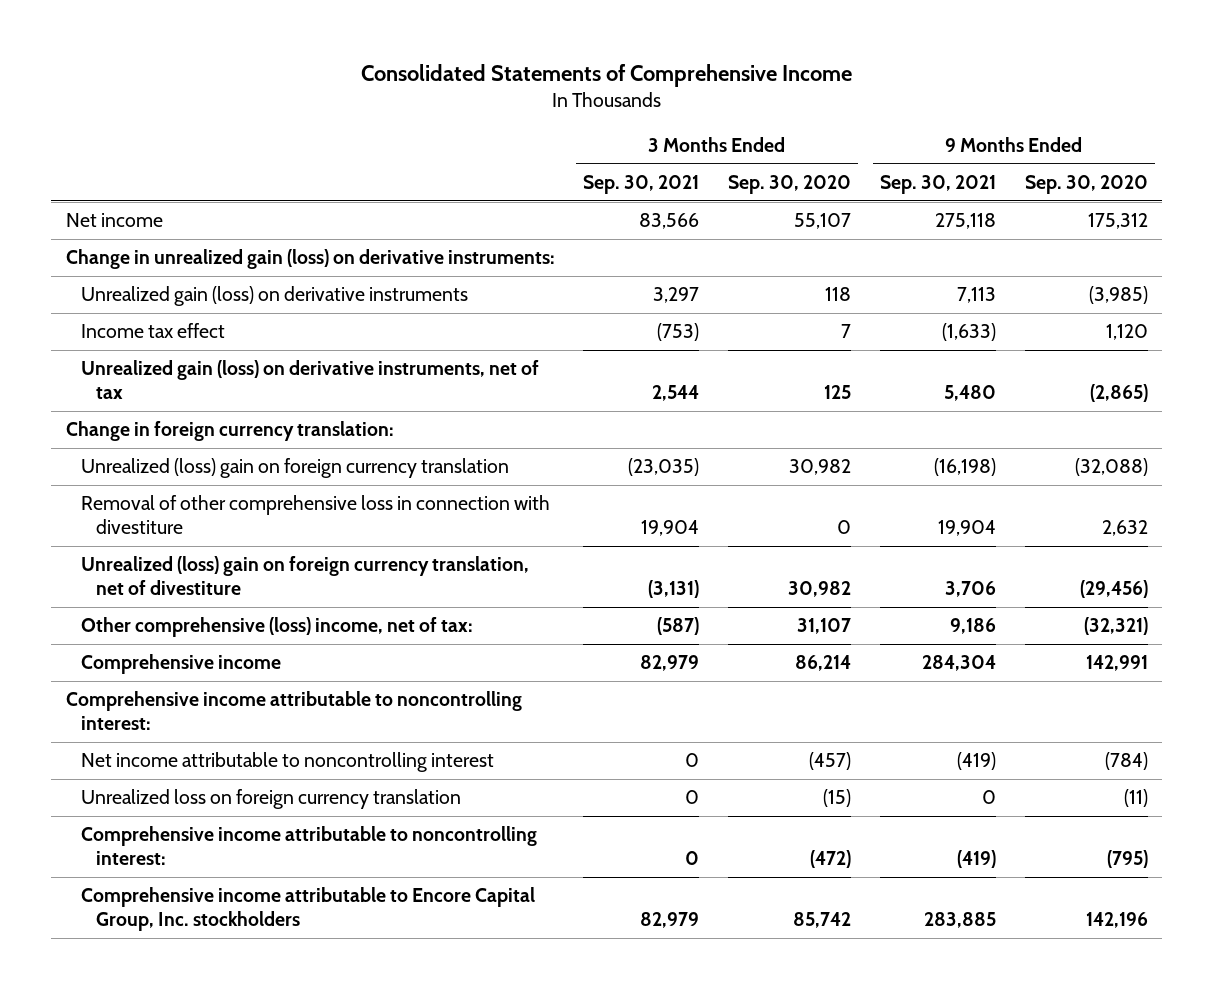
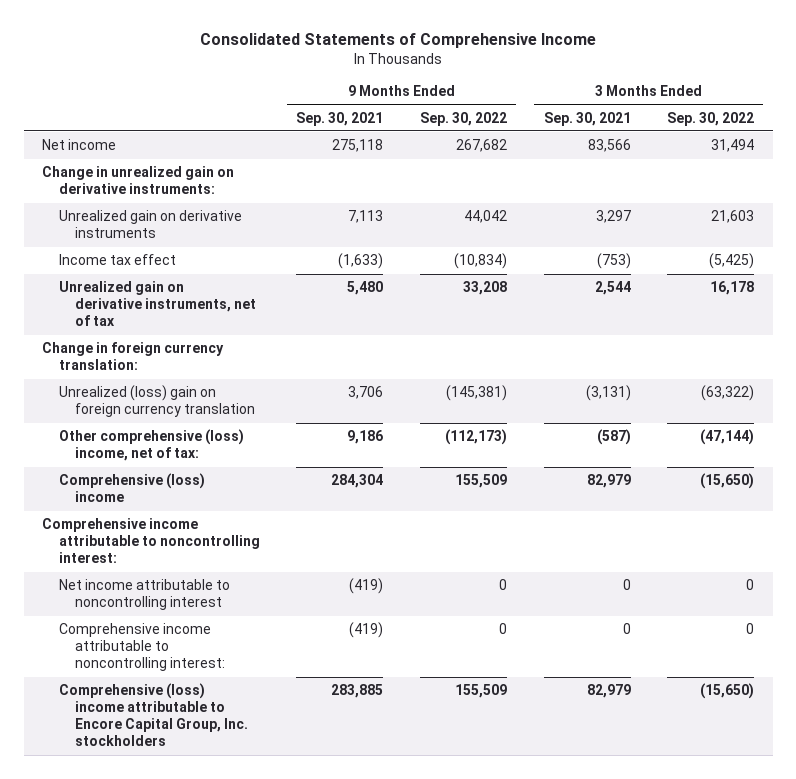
[728,174,852,194] Sep. 30, 2020 -> none
[1024,174,1148,194] Sep. 30, 2020 -> none
none -> [419,111,507,126] Sep. 30, 2022
none -> [667,111,755,126] Sep. 30, 2022
[65,249,555,270] Change in unrealized gain (loss) on derivative instruments: -> [41,166,234,195] Change in unrealized gain on derivative instruments:
[80,286,468,307] Unrealized gain (loss) on derivative instruments -> [58,210,242,239] Unrealized gain on derivative instruments
[80,360,539,400] Unrealized gain (loss) on derivative instruments, net of tax -> [58,281,257,327] Unrealized gain on derivative instruments, net of tax
[80,495,550,535] Removal of other comprehensive loss in connection with divestiture -> none
[80,556,529,596] Unrealized (loss) gain on foreign currency translation, net of divestiture -> none
[628,458,700,477] (23,035) -> [585,385,631,402] (3,131)
[934,458,997,477] (16,198) -> [348,386,384,400] 3,706
[80,654,281,675] Comprehensive income -> [58,473,205,503] Comprehensive (loss) income
[80,789,461,810] Unrealized loss on foreign currency translation -> none
[80,887,535,932] Comprehensive income attributable to Encore Capital Group, Inc. stockholders -> [58,683,249,747] Comprehensive (loss) income attributable to Encore Capital Group, Inc. stockholders

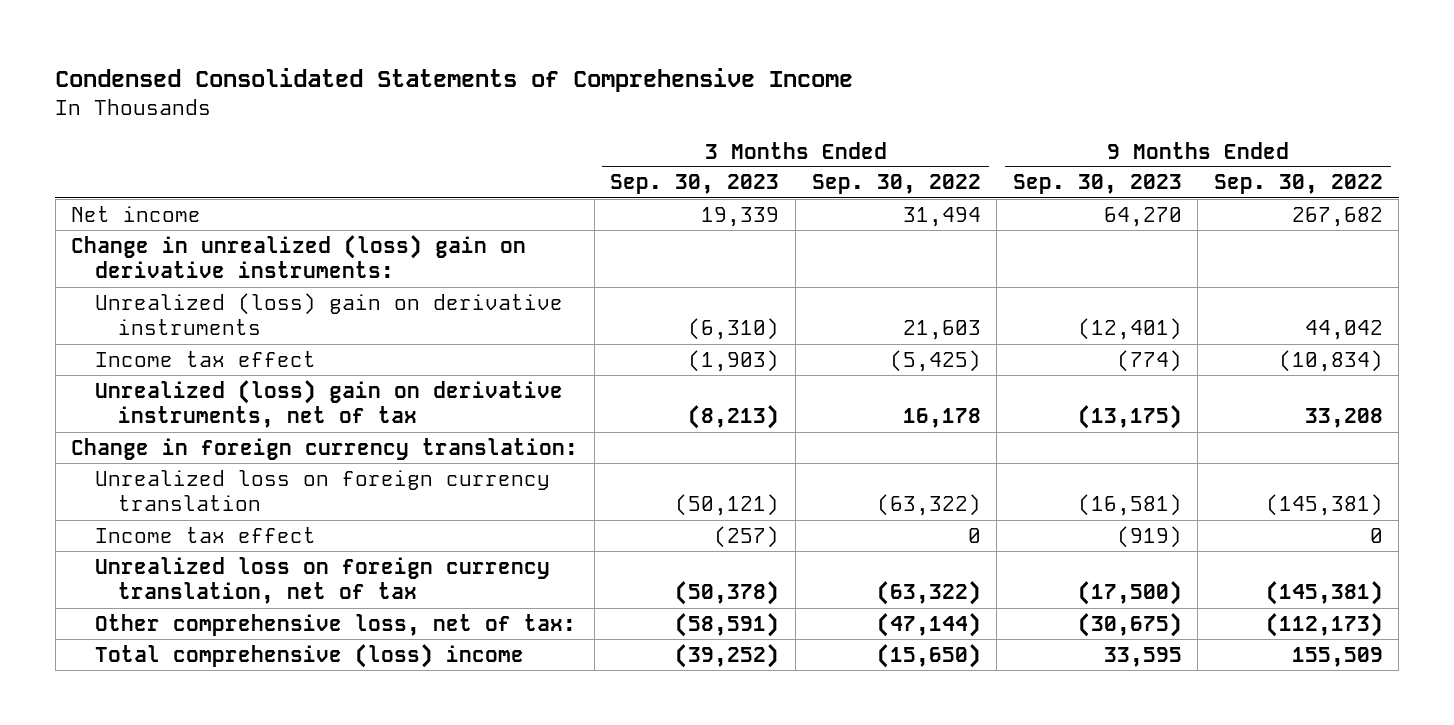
[200,33,597,49] Consolidated Statements of Comprehensive Income -> [55,68,854,93] Condensed Consolidated Statements of Comprehensive Income
[296,111,384,126] Sep. 30, 2021 -> none
[543,111,631,126] Sep. 30, 2021 -> none
none -> [610,174,780,195] Sep. 30, 2023
none -> [1012,174,1182,195] Sep. 30, 2023
[41,166,234,195] Change in unrealized gain on derivative instruments: -> [71,234,527,279] Change in unrealized (loss) gain on derivative instruments:
[58,210,242,239] Unrealized gain on derivative instruments -> [94,292,563,336] Unrealized (loss) gain on derivative instruments
[58,281,257,327] Unrealized gain on derivative instruments, net of tax -> [94,379,563,429] Unrealized (loss) gain on derivative instruments, net of tax
[58,473,205,503] Comprehensive (loss) income -> none
[41,518,260,564] Comprehensive income attributable to noncontrolling interest: -> none
[58,579,230,611] Net income attributable to noncontrolling interest -> none
[58,623,226,672] Comprehensive income attributable to noncontrolling interest: -> none
[58,385,256,418] Unrealized (loss) gain on foreign currency translation -> [94,469,550,512] Unrealized loss on foreign currency translation
none -> [94,526,316,543] Income tax effect
none -> [94,556,550,605] Unrealized loss on foreign currency translation, net of tax
[58,429,244,462] Other comprehensive (loss) income, net of tax: -> [94,613,576,636] Other comprehensive loss, net of tax:
[58,683,249,747] Comprehensive (loss) income attributable to Encore Capital Group, Inc. stockholders -> [94,643,524,668] Total comprehensive (loss) income

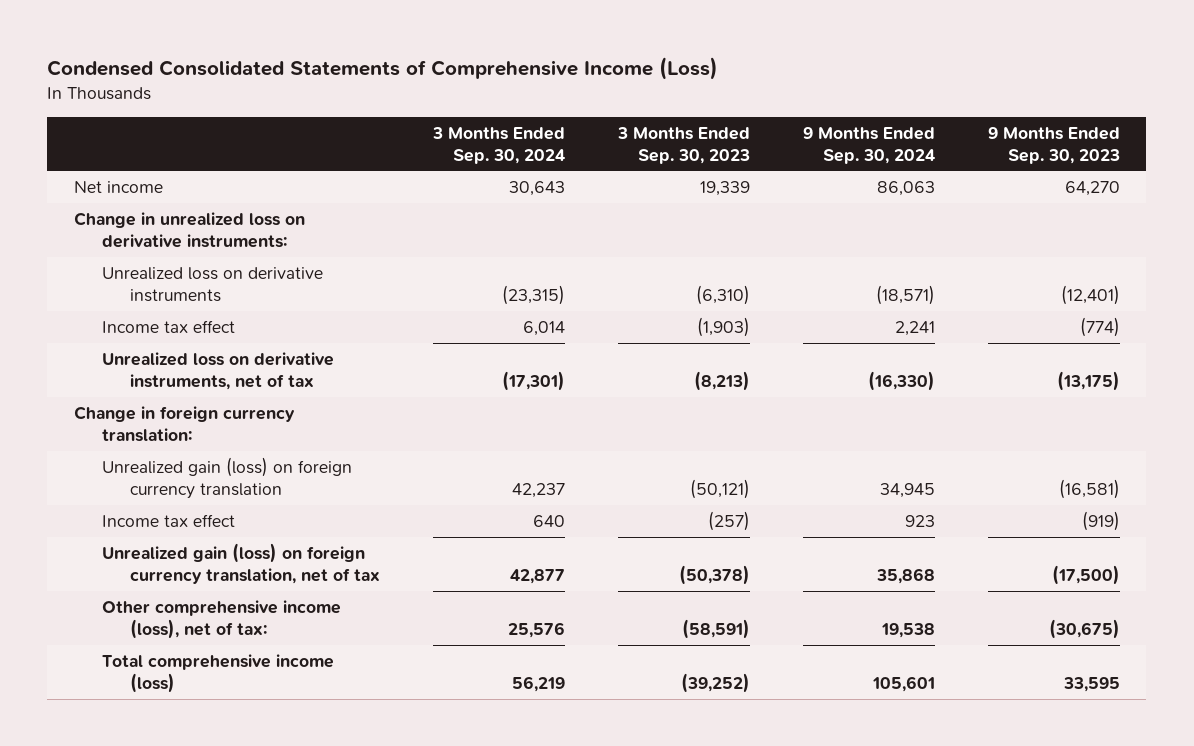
[55,68,854,93] Condensed Consolidated Statements of Comprehensive Income -> [47,56,719,80] Condensed Consolidated Statements of Comprehensive Income (Loss)
[811,174,981,195] Sep. 30, 2022 -> none
[1213,174,1383,195] Sep. 30, 2022 -> none
none -> [432,126,566,164] 3 Months Ended Sep. 30, 2024
none -> [802,126,935,164] 9 Months Ended Sep. 30, 2024
[71,234,527,279] Change in unrealized (loss) gain on derivative instruments: -> [73,211,305,248] Change in unrealized loss on derivative instruments:
[94,292,563,336] Unrealized (loss) gain on derivative instruments -> [102,266,324,302] Unrealized loss on derivative instruments
[94,379,563,429] Unrealized (loss) gain on derivative instruments, net of tax -> [102,351,335,390] Unrealized loss on derivative instruments, net of tax
[94,469,550,512] Unrealized loss on foreign currency translation -> [102,456,353,499] Unrealized gain (loss) on foreign currency translation
[94,556,550,605] Unrealized loss on foreign currency translation, net of tax -> [102,542,381,584] Unrealized gain (loss) on foreign currency translation, net of tax
[94,613,576,636] Other comprehensive loss, net of tax: -> [102,599,342,639] Other comprehensive income (loss), net of tax:
[94,643,524,668] Total comprehensive (loss) income -> [102,653,335,693] Total comprehensive income (loss)

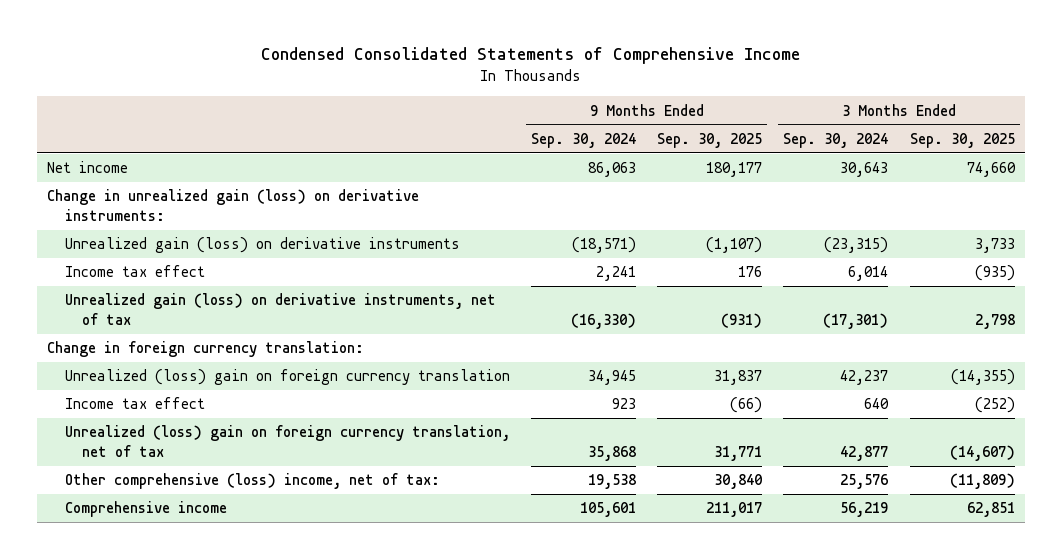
[47,56,719,80] Condensed Consolidated Statements of Comprehensive Income (Loss) -> [260,47,800,65] Condensed Consolidated Statements of Comprehensive Income
[617,126,751,164] 3 Months Ended Sep. 30, 2023 -> none
[987,126,1120,164] 9 Months Ended Sep. 30, 2023 -> none
none -> [657,132,763,148] Sep. 30, 2025
none -> [909,132,1015,148] Sep. 30, 2025
[73,211,305,248] Change in unrealized loss on derivative instruments: -> [47,189,420,221] Change in unrealized gain (loss) on derivative instruments:
[102,266,324,302] Unrealized loss on derivative instruments -> [64,237,460,254] Unrealized gain (loss) on derivative instruments
[102,351,335,390] Unrealized loss on derivative instruments, net of tax -> [64,293,496,325] Unrealized gain (loss) on derivative instruments, net of tax
[102,456,353,499] Unrealized gain (loss) on foreign currency translation -> [64,369,510,386] Unrealized (loss) gain on foreign currency translation
[102,542,381,584] Unrealized gain (loss) on foreign currency translation, net of tax -> [64,425,510,457] Unrealized (loss) gain on foreign currency translation, net of tax
[102,599,342,639] Other comprehensive income (loss), net of tax: -> [64,473,440,490] Other comprehensive (loss) income, net of tax:
[102,653,335,693] Total comprehensive income (loss) -> [64,501,227,518] Comprehensive income

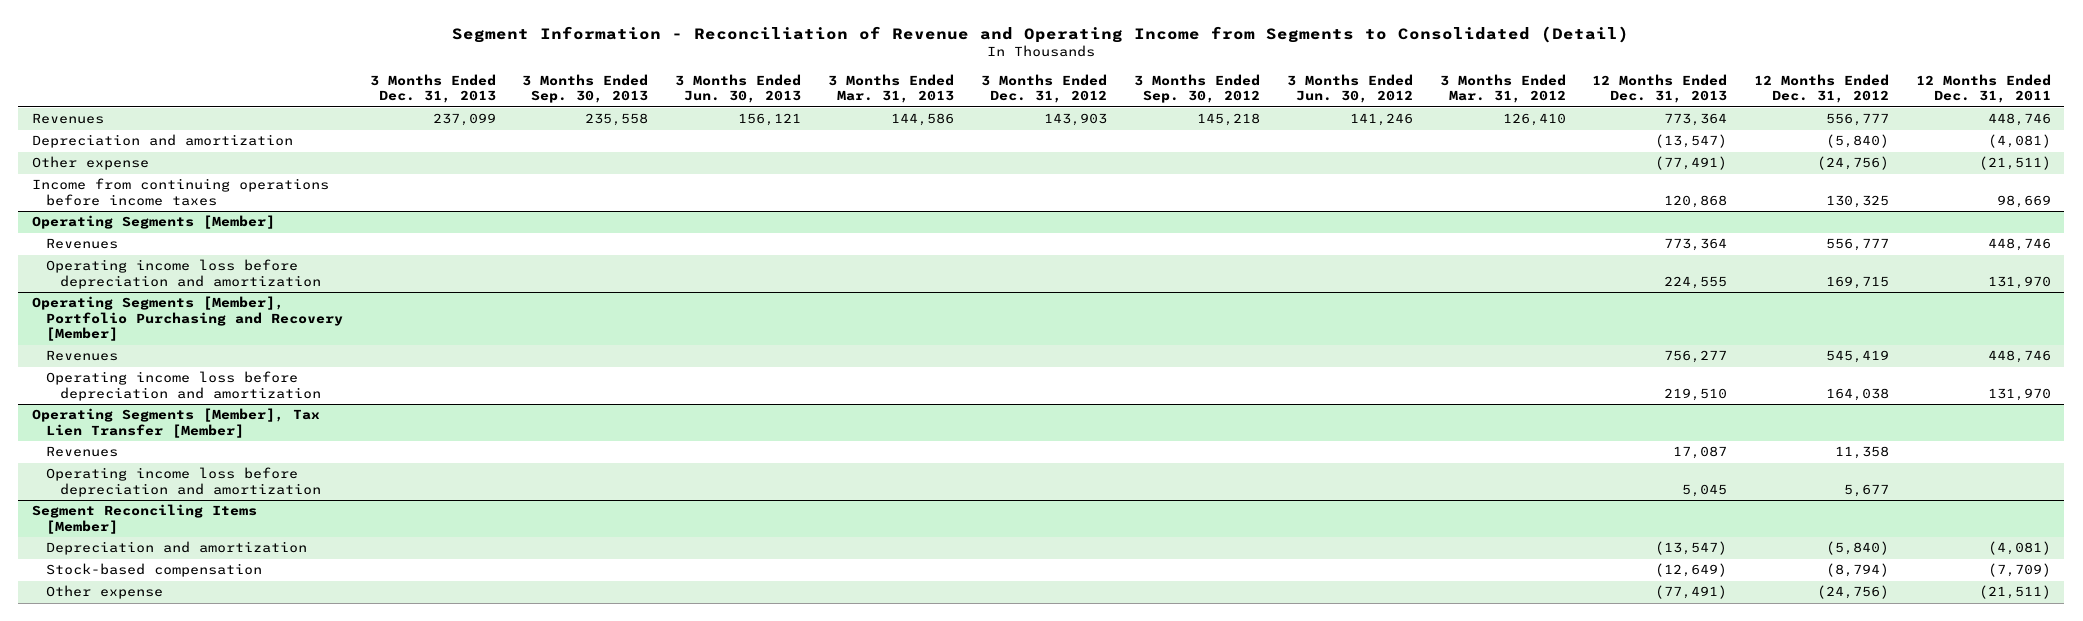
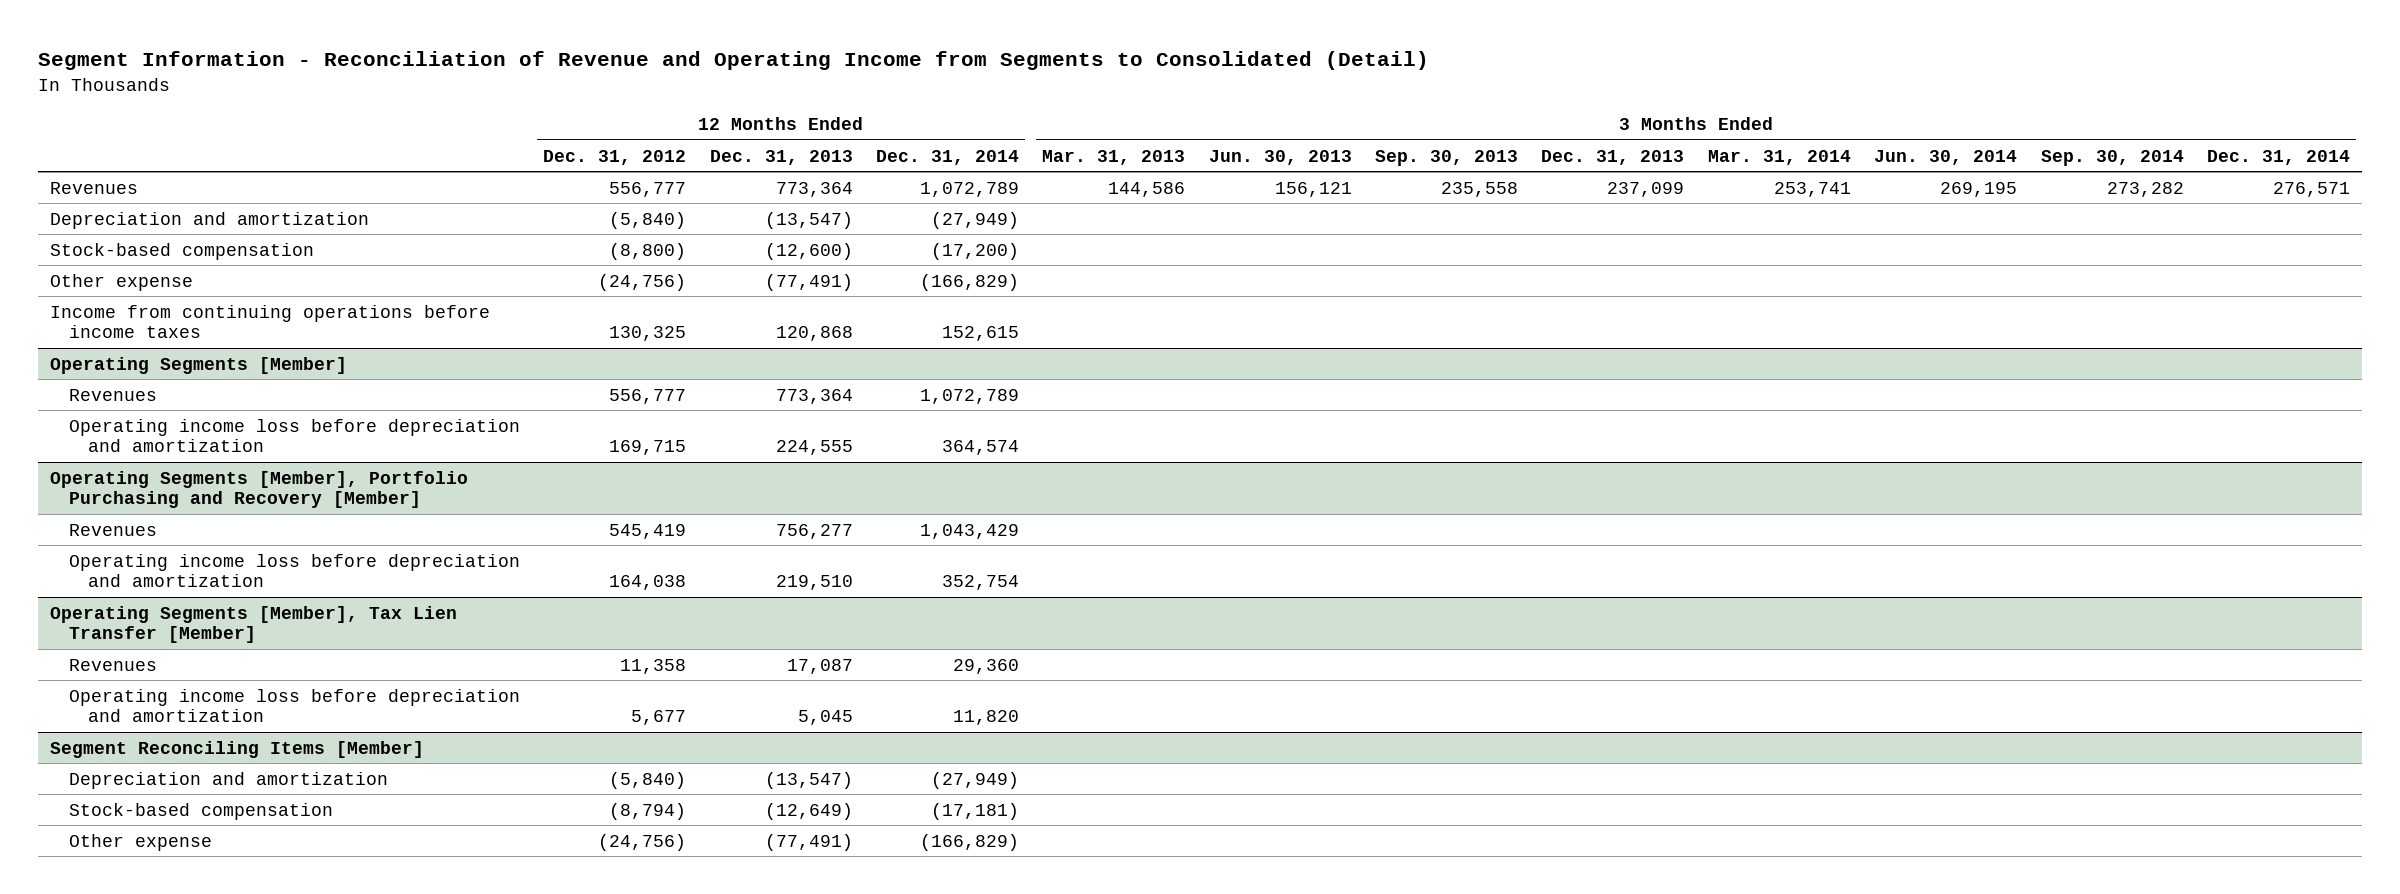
[980,73,1107,104] 3 Months Ended Dec. 31, 2012 -> none
[1133,73,1260,104] 3 Months Ended Sep. 30, 2012 -> none
[1286,73,1413,104] 3 Months Ended Jun. 30, 2012 -> none
[1439,73,1566,104] 3 Months Ended Mar. 31, 2012 -> none
[1916,73,2052,104] 12 Months Ended Dec. 31, 2011 -> none
none -> [875,149,1019,165] Dec. 31, 2014
none -> [1707,149,1851,165] Mar. 31, 2014
none -> [1874,149,2018,165] Jun. 30, 2014
none -> [2040,149,2184,166] Sep. 30, 2014
none -> [2207,149,2351,165] Dec. 31, 2014
none -> [49,242,314,260] Stock-based compensation

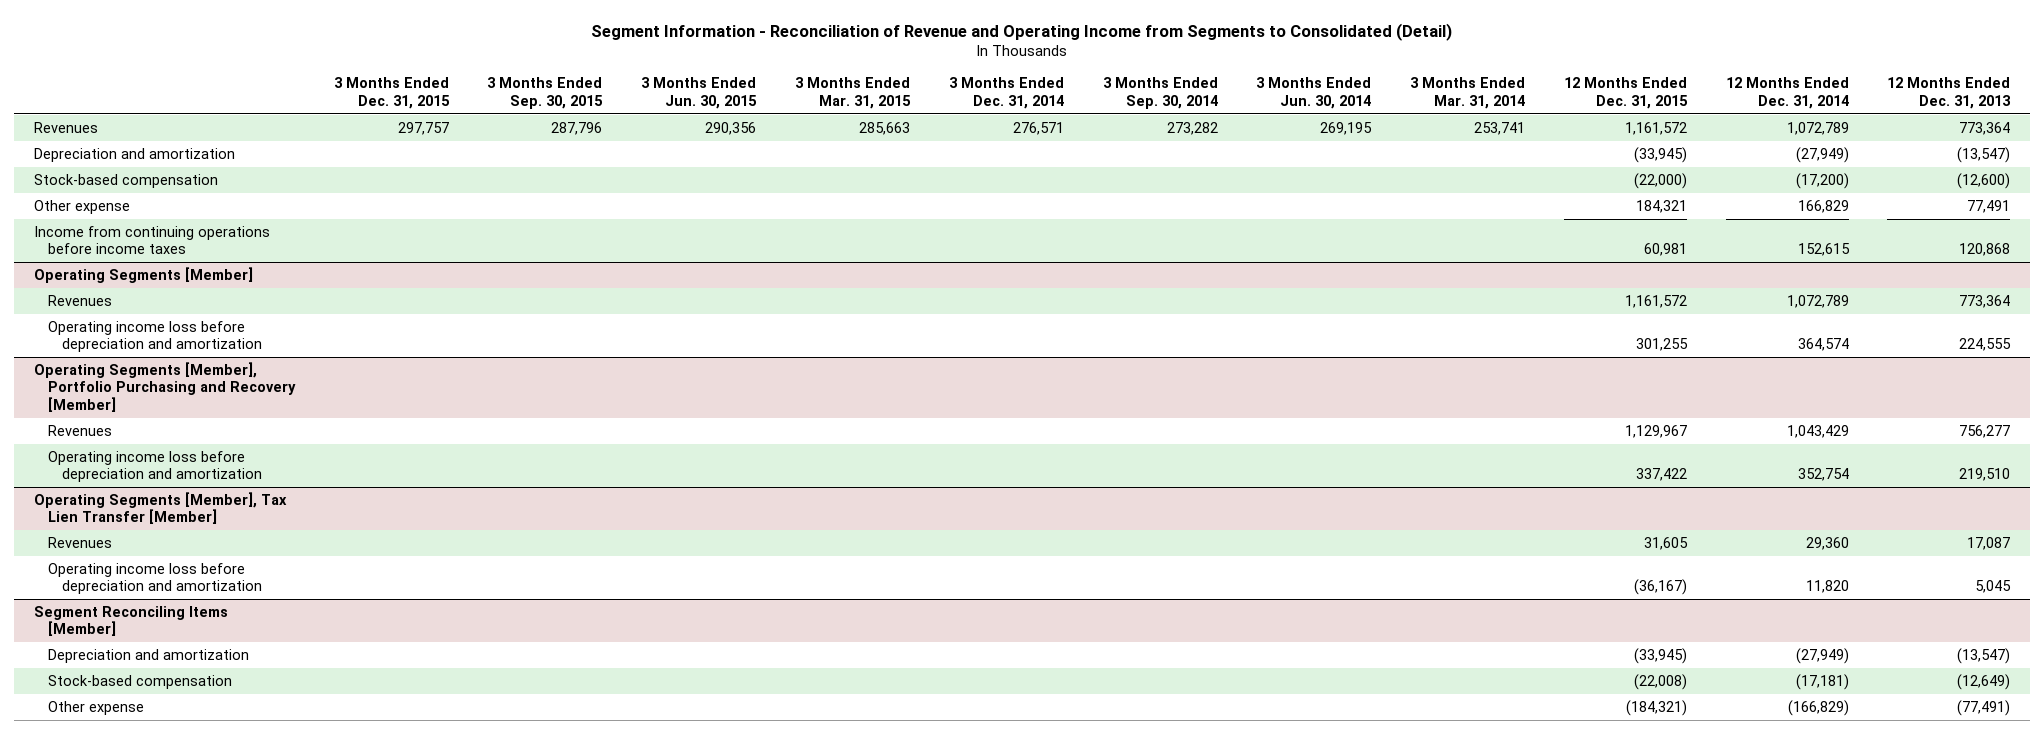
[543,149,687,165] Dec. 31, 2012 -> none
[1042,149,1186,165] Mar. 31, 2013 -> none
[1208,149,1352,165] Jun. 30, 2013 -> none
[1375,149,1519,166] Sep. 30, 2013 -> none
[1541,149,1685,165] Dec. 31, 2013 -> none
none -> [333,77,450,109] 3 Months Ended Dec. 31, 2015
none -> [487,77,604,109] 3 Months Ended Sep. 30, 2015
none -> [641,77,758,109] 3 Months Ended Jun. 30, 2015
none -> [795,77,912,109] 3 Months Ended Mar. 31, 2015
none -> [1563,77,1688,109] 12 Months Ended Dec. 31, 2015
[764,273,853,291] (77,491) -> [1967,200,2011,214] 77,491
[919,273,1019,291] (166,829) -> [1797,200,1849,214] 166,829

